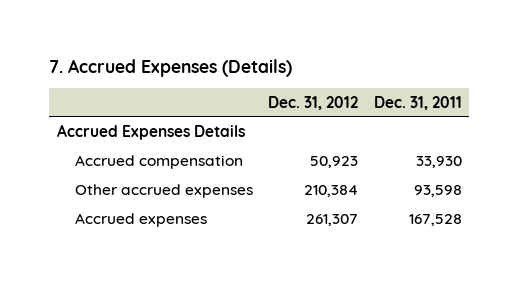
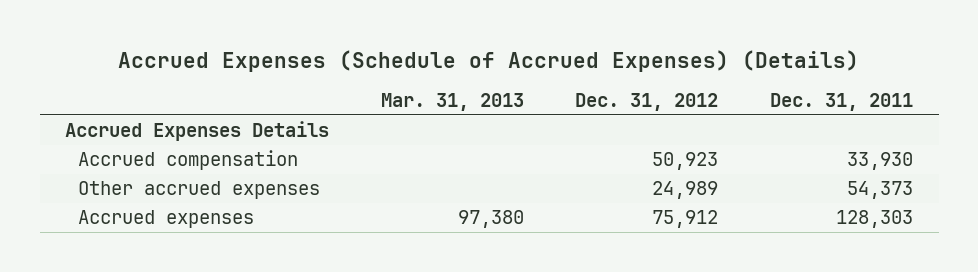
[48,58,292,77] 7. Accrued Expenses (Details) -> [118,49,860,72] Accrued Expenses (Schedule of Accrued Expenses) (Details)
none -> [380,93,524,112] Mar. 31, 2013
[304,184,359,197] 210,384 -> [652,180,719,199] 24,989
[413,184,462,197] 93,598 -> [847,180,914,199] 54,373
[306,213,359,226] 261,307 -> [652,209,719,228] 75,912
[408,213,462,226] 167,528 -> [836,209,914,228] 128,303

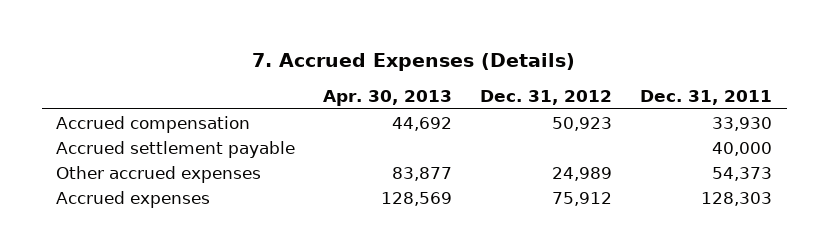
[118,49,860,72] Accrued Expenses (Schedule of Accrued Expenses) (Details) -> [252,53,576,72] 7. Accrued Expenses (Details)
[380,93,524,112] Mar. 31, 2013 -> none
none -> [322,90,452,107] Apr. 30, 2013
[65,120,330,141] Accrued Expenses Details -> none
none -> [55,140,295,158] Accrued settlement payable

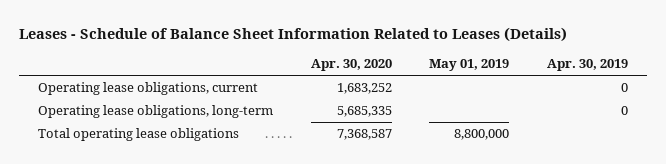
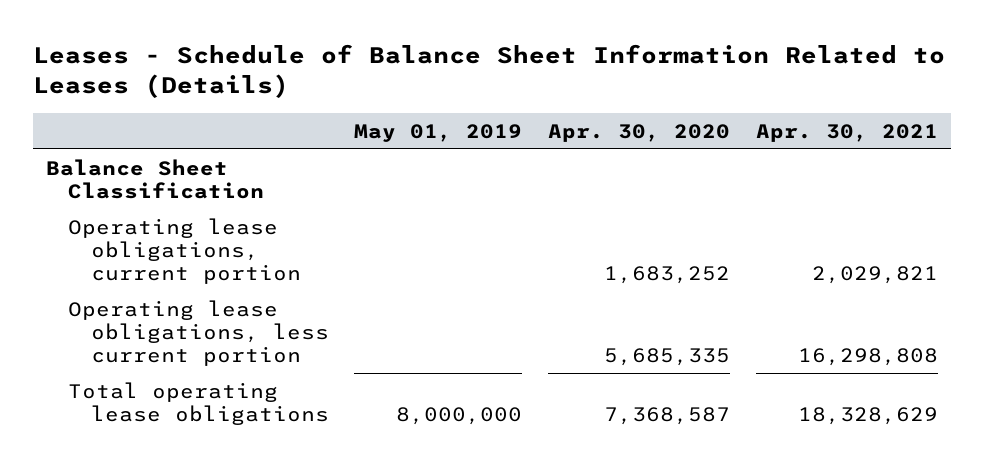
[547,58,629,71] Apr. 30, 2019 -> none
none -> [755,123,938,142] Apr. 30, 2021
none -> [45,158,265,199] Balance Sheet Classification
[38,82,259,96] Operating lease obligations, current -> [68,217,301,284] Operating lease obligations, current portion
[38,105,274,119] Operating lease obligations, long-term -> [68,299,329,366] Operating lease obligations, less current portion
[454,129,510,141] 8,800,000 -> [396,406,523,425] 8,000,000

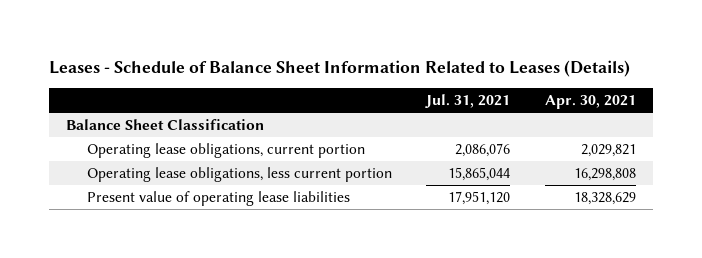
[354,123,523,142] May 01, 2019 -> none
[548,123,731,142] Apr. 30, 2020 -> none
none -> [425,94,511,109] Jul. 31, 2021
[68,381,329,425] Total operating lease obligations -> [86,191,350,207] Present value of operating lease liabilities

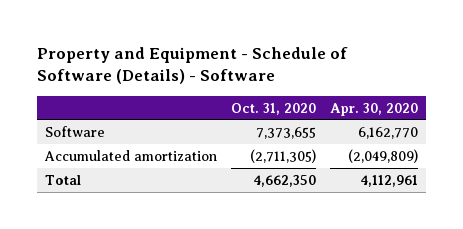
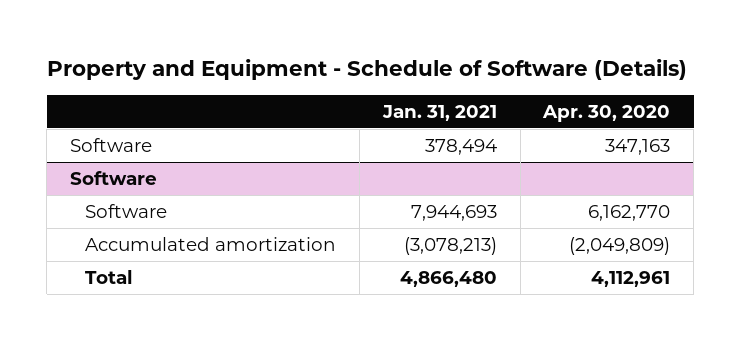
[37,47,349,85] Property and Equipment - Schedule of Software (Details) - Software -> [46,58,687,80] Property and Equipment - Schedule of Software (Details)
[230,102,316,115] Oct. 31, 2020 -> none
none -> [381,104,497,121] Jan. 31, 2021
none -> [70,138,153,153] Software
none -> [70,171,158,186] Software

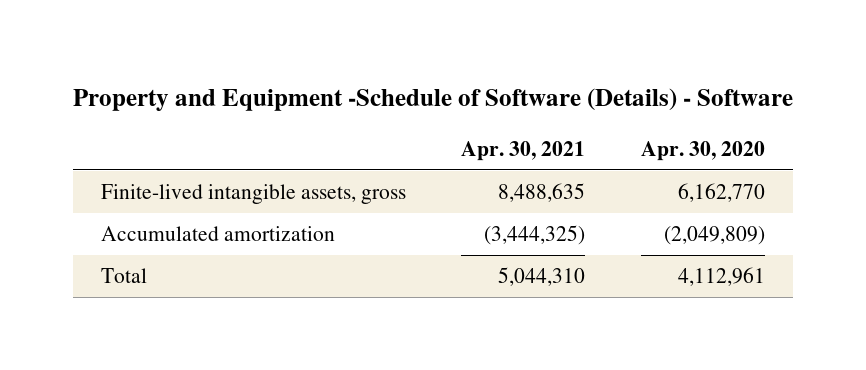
[46,58,687,80] Property and Equipment - Schedule of Software (Details) -> [72,88,793,112] Property and Equipment -Schedule of Software (Details) - Software
[381,104,497,121] Jan. 31, 2021 -> none
none -> [461,140,586,161] Apr. 30, 2021
[70,138,153,153] Software -> none
[70,171,158,186] Software -> none
[84,204,167,219] Software -> [100,184,406,205] Finite-lived intangible assets, gross

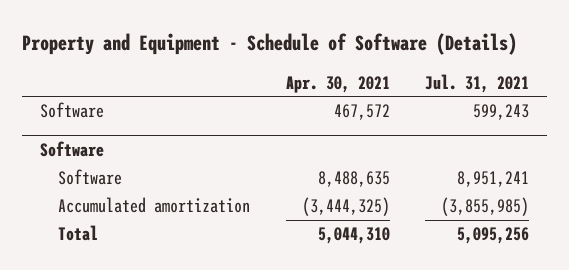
[72,88,793,112] Property and Equipment -Schedule of Software (Details) - Software -> [21,32,517,55] Property and Equipment - Schedule of Software (Details)
[641,140,766,161] Apr. 30, 2020 -> none
none -> [425,73,530,93] Jul. 31, 2021
none -> [39,102,104,119] Software
none -> [39,141,104,158] Software
[100,184,406,205] Finite-lived intangible assets, gross -> [58,169,123,186] Software

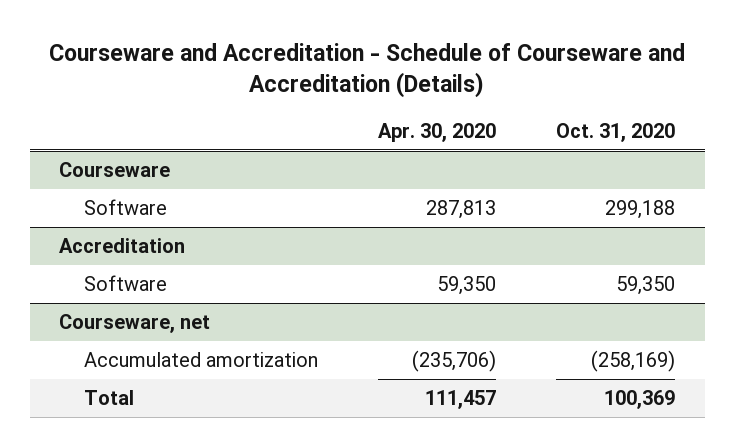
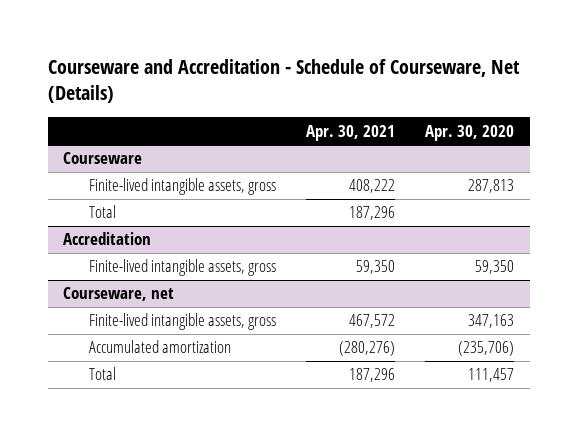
[49,42,686,99] Courseware and Accreditation - Schedule of Courseware and Accreditation (Details) -> [47,59,520,104] Courseware and Accreditation - Schedule of Courseware, Net (Details)
[555,123,675,143] Oct. 31, 2020 -> none
none -> [306,124,396,141] Apr. 30, 2021
[84,198,168,215] Software -> [89,178,277,196] Finite-lived intangible assets, gross
none -> [89,205,117,219] Total
[84,274,168,291] Software -> [89,259,277,277] Finite-lived intangible assets, gross
none -> [89,313,277,331] Finite-lived intangible assets, gross

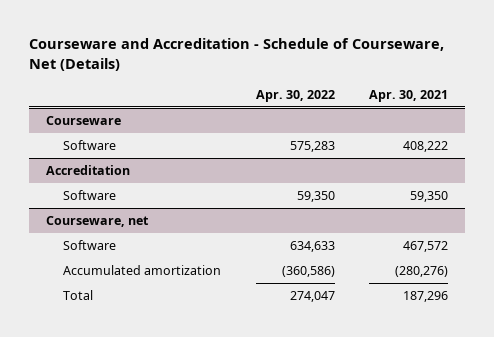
[425,124,515,141] Apr. 30, 2020 -> none
none -> [255,89,335,102] Apr. 30, 2022
[89,205,117,219] Total -> none
[89,178,277,196] Finite-lived intangible assets, gross -> [63,140,117,151] Software
[89,259,277,277] Finite-lived intangible assets, gross -> [63,190,117,201] Software
[89,313,277,331] Finite-lived intangible assets, gross -> [63,240,117,251] Software

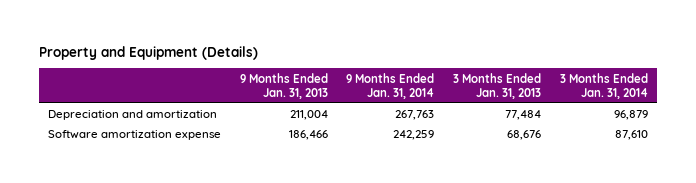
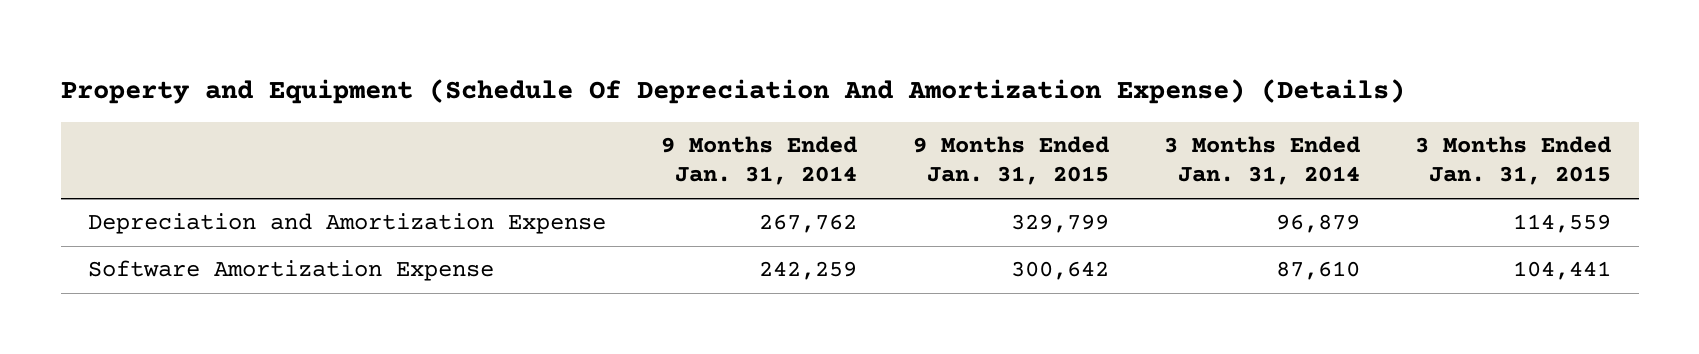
[38,45,258,60] Property and Equipment (Details) -> [60,78,1405,104] Property and Equipment (Schedule Of Depreciation And Amortization Expense) (Details)
[239,72,328,99] 9 Months Ended Jan. 31, 2013 -> none
[453,72,542,99] 3 Months Ended Jan. 31, 2013 -> none
none -> [912,136,1109,186] 9 Months Ended Jan. 31, 2015
none -> [1415,136,1612,186] 3 Months Ended Jan. 31, 2015
[47,110,217,121] Depreciation and amortization -> [88,213,607,235] Depreciation and Amortization Expense
[395,110,435,121] 267,763 -> [759,214,858,234] 267,762
[47,130,221,141] Software amortization expense -> [88,260,495,282] Software Amortization Expense

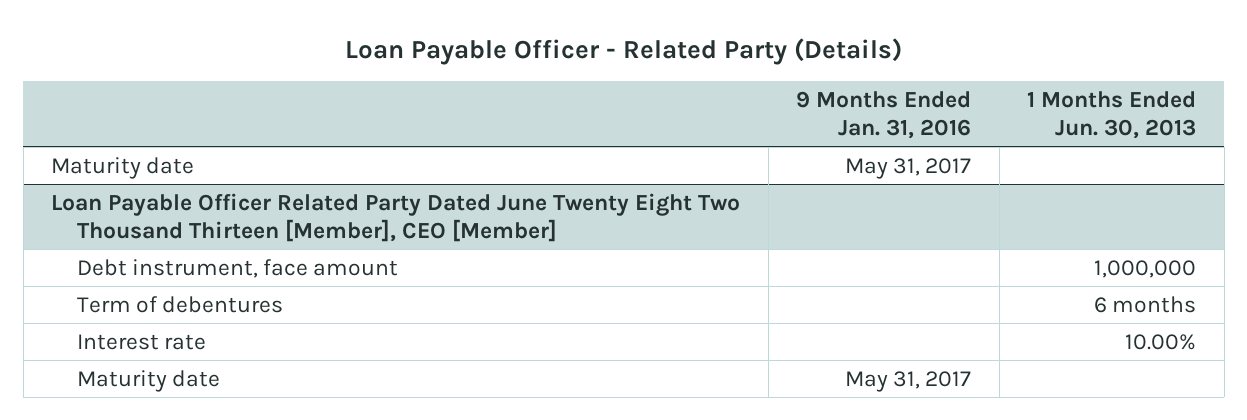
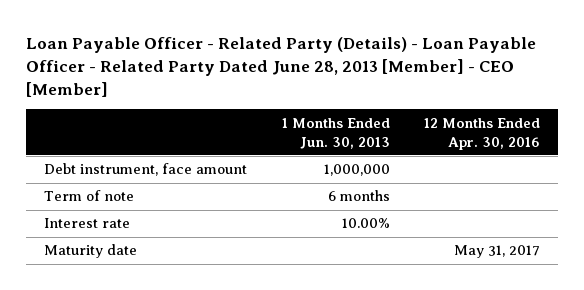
[344,38,902,66] Loan Payable Officer - Related Party (Details) -> [26,37,537,97] Loan Payable Officer - Related Party (Details) - Loan Payable Officer - Related Party Dated June 28, 2013 [Member] - CEO [Member]
[796,90,972,140] 9 Months Ended Jan. 31, 2016 -> none
none -> [424,117,541,150] 12 Months Ended Apr. 30, 2016
[51,156,195,179] Maturity date -> none
[51,192,741,242] Loan Payable Officer Related Party Dated June Twenty Eight Two Thousand Thirteen [Member], CEO [Member] -> none
[77,295,284,313] Term of debentures -> [43,190,134,202] Term of note

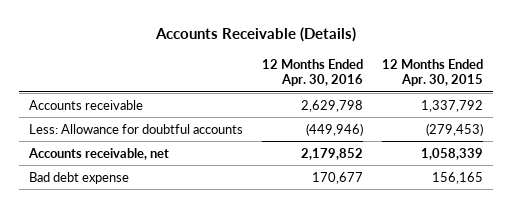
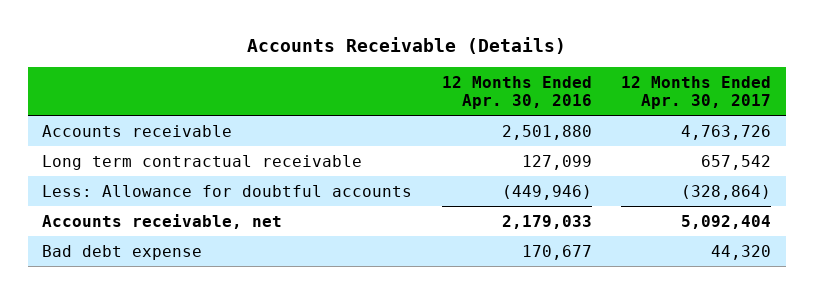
[382,59,484,87] 12 Months Ended Apr. 30, 2015 -> none
none -> [621,75,772,109] 12 Months Ended Apr. 30, 2017
[300,99,363,112] 2,629,798 -> [501,124,592,140] 2,501,880
none -> [42,154,363,170] Long term contractual receivable
[300,147,363,160] 2,179,852 -> [501,214,592,229] 2,179,033

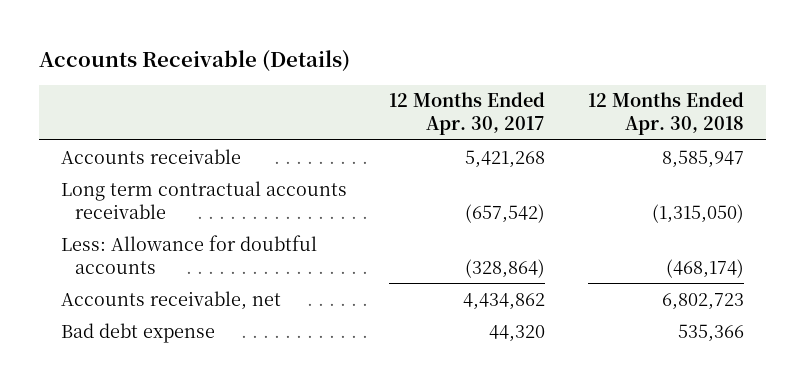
[441,75,592,109] 12 Months Ended Apr. 30, 2016 -> none
none -> [588,92,745,136] 12 Months Ended Apr. 30, 2018
[681,124,772,140] 4,763,726 -> [465,149,546,168] 5,421,268
[42,154,363,170] Long term contractual receivable -> [60,180,347,219] Long term contractual accounts receivable
[701,154,772,170] 657,542 -> [465,203,546,223] (657,542)
[681,214,772,229] 5,092,404 -> [463,292,546,310] 4,434,862

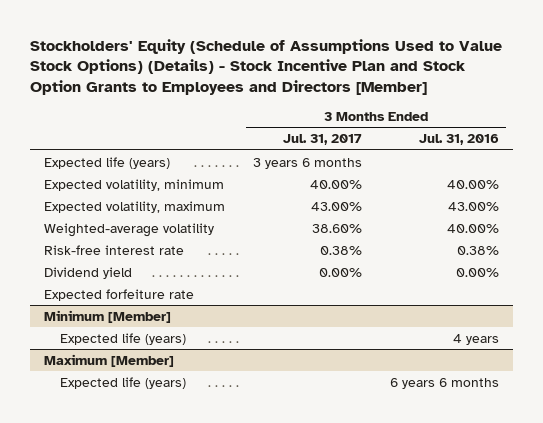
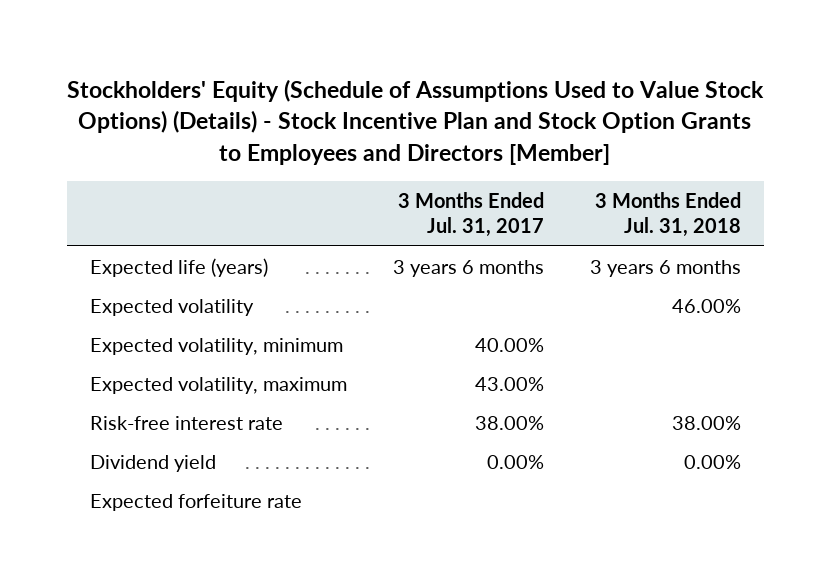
[419,134,500,146] Jul. 31, 2016 -> none
none -> [595,191,742,238] 3 Months Ended Jul. 31, 2018
none -> [89,298,254,316] Expected volatility
[43,222,214,237] Weighted-average volatility -> none
[319,245,362,255] 0.38% -> [474,415,544,430] 38.00%
[43,309,171,323] Minimum [Member] -> none
[60,332,187,345] Expected life (years) -> none
[43,353,174,367] Maximum [Member] -> none
[60,376,187,389] Expected life (years) -> none

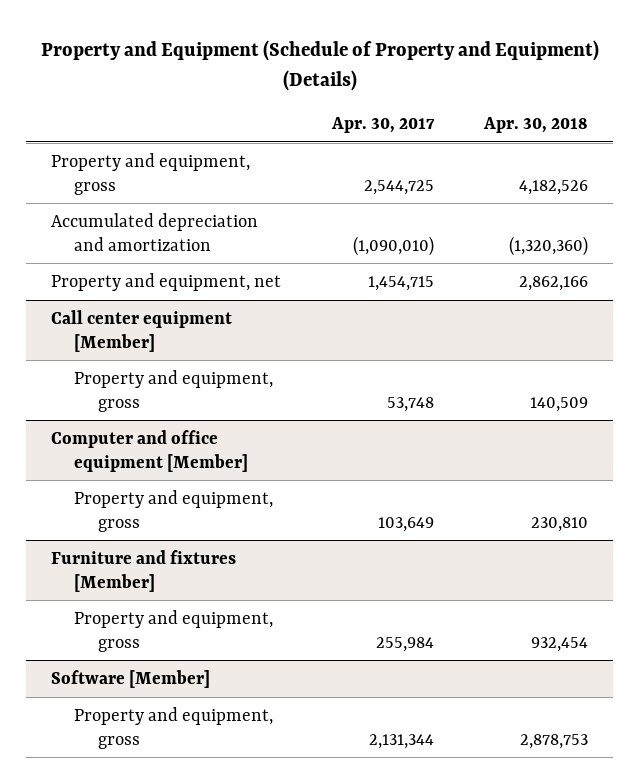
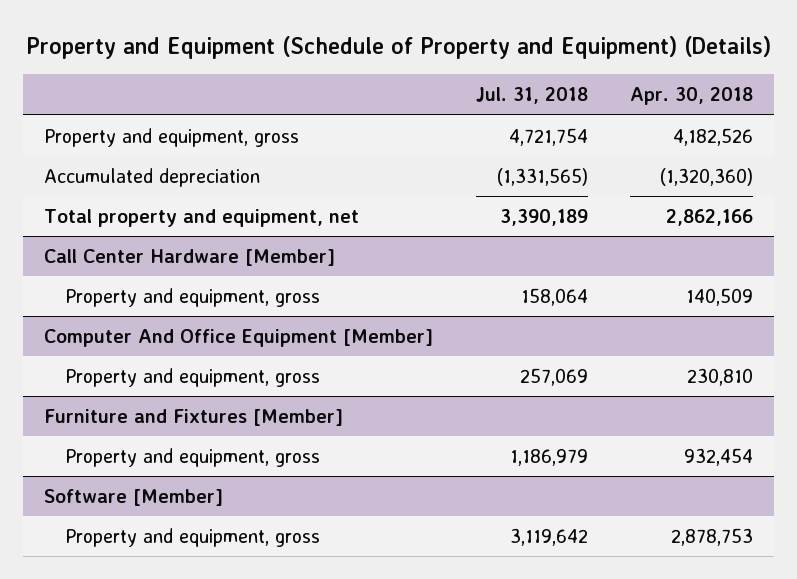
[330,116,435,133] Apr. 30, 2017 -> none
none -> [475,87,588,105] Jul. 31, 2018
[51,212,259,251] Accumulated depreciation and amortization -> [44,168,261,188] Accumulated depreciation
[51,272,282,291] Property and equipment, net -> [44,209,360,228] Total property and equipment, net
[51,309,233,352] Call center equipment [Member] -> [44,249,336,267] Call Center Hardware [Member]
[51,429,249,472] Computer and office equipment [Member] -> [44,329,434,348] Computer And Office Equipment [Member]
[51,549,237,592] Furniture and fixtures [Member] -> [44,409,344,427] Furniture and Fixtures [Member]

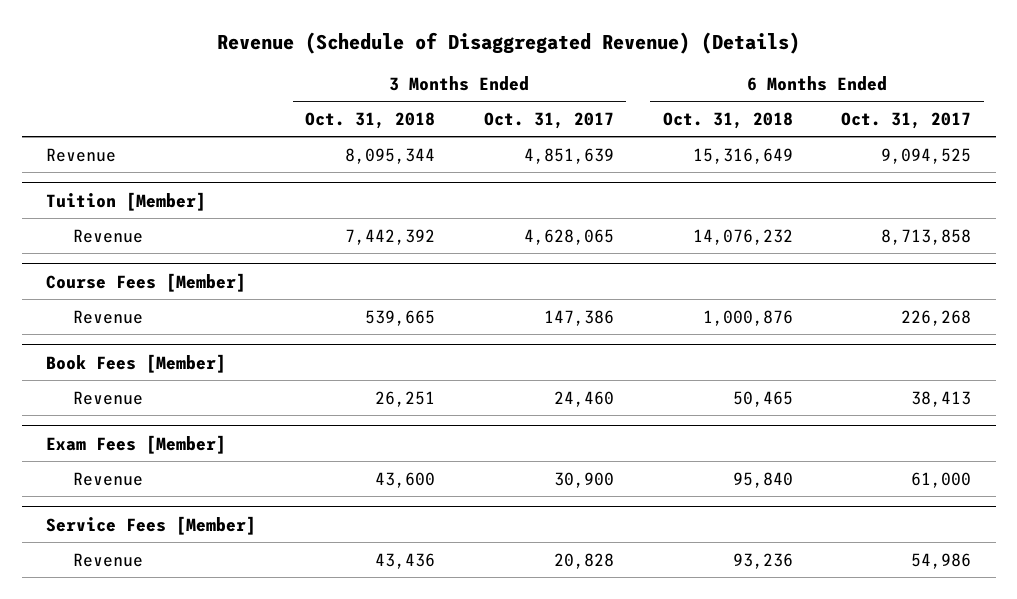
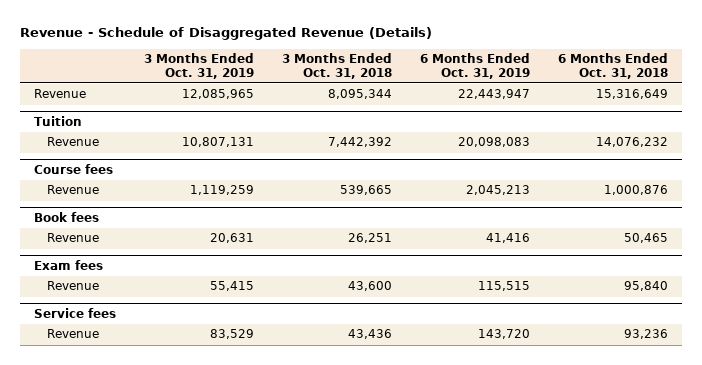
[216,31,800,54] Revenue (Schedule of Disaggregated Revenue) (Details) -> [19,27,432,41] Revenue - Schedule of Disaggregated Revenue (Details)
[483,112,614,130] Oct. 31, 2017 -> none
[841,112,972,130] Oct. 31, 2017 -> none
none -> [144,53,255,79] 3 Months Ended Oct. 31, 2019
none -> [420,53,531,79] 6 Months Ended Oct. 31, 2019
[45,191,206,211] Tuition [Member] -> [33,116,82,127] Tuition
[45,272,246,292] Course Fees [Member] -> [33,164,113,175] Course fees
[45,353,226,373] Book Fees [Member] -> [33,212,99,223] Book fees
[45,434,226,454] Exam Fees [Member] -> [33,260,103,271] Exam fees
[45,515,256,535] Service Fees [Member] -> [33,308,116,319] Service fees

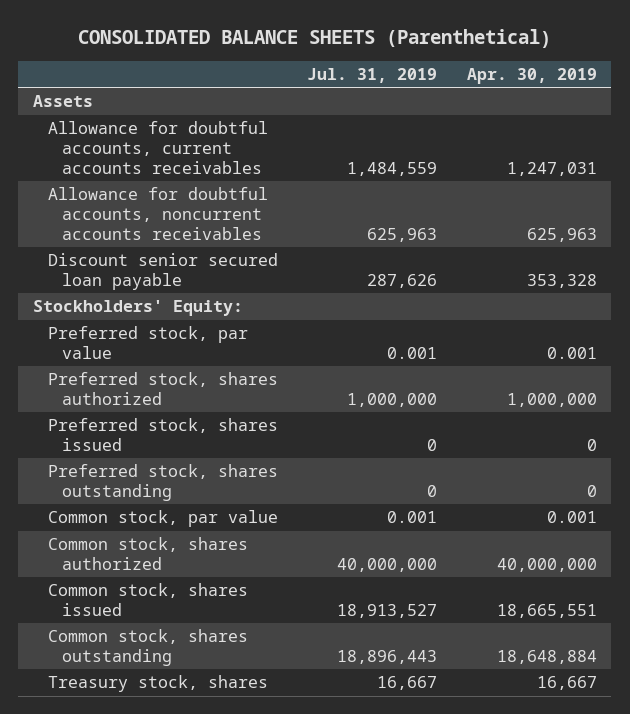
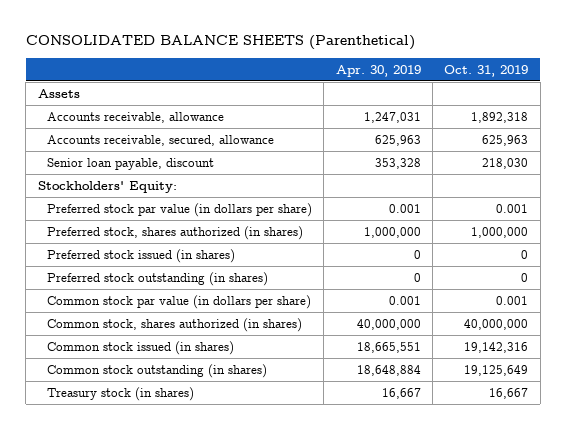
[307,68,438,84] Jul. 31, 2019 -> none
none -> [444,64,529,77] Oct. 31, 2019
[47,121,268,175] Allowance for doubtful accounts, current accounts receivables -> [46,111,224,123] Accounts receivable, allowance
[47,187,268,241] Allowance for doubtful accounts, noncurrent accounts receivables -> [46,134,274,146] Accounts receivable, secured, allowance
[47,253,278,291] Discount senior secured loan payable -> [46,157,214,170] Senior loan payable, discount
[47,326,248,360] Preferred stock, par value -> [46,202,312,217] Preferred stock par value (in dollars per share)
[47,372,278,406] Preferred stock, shares authorized -> [46,225,303,240] Preferred stock, shares authorized (in shares)
[47,418,278,452] Preferred stock, shares issued -> [46,248,235,263] Preferred stock issued (in shares)
[47,464,278,502] Preferred stock, shares outstanding -> [46,271,268,286] Preferred stock outstanding (in shares)
[47,510,278,528] Common stock, par value -> [46,294,311,309] Common stock par value (in dollars per share)
[47,537,248,571] Common stock, shares authorized -> [46,317,302,332] Common stock, shares authorized (in shares)
[47,583,248,617] Common stock, shares issued -> [46,340,234,355] Common stock issued (in shares)
[47,629,248,667] Common stock, shares outstanding -> [46,363,267,378] Common stock outstanding (in shares)
[47,675,268,693] Treasury stock, shares -> [46,386,194,401] Treasury stock (in shares)

